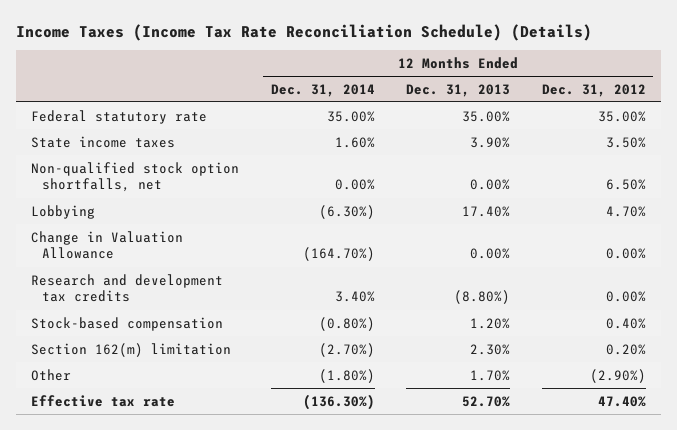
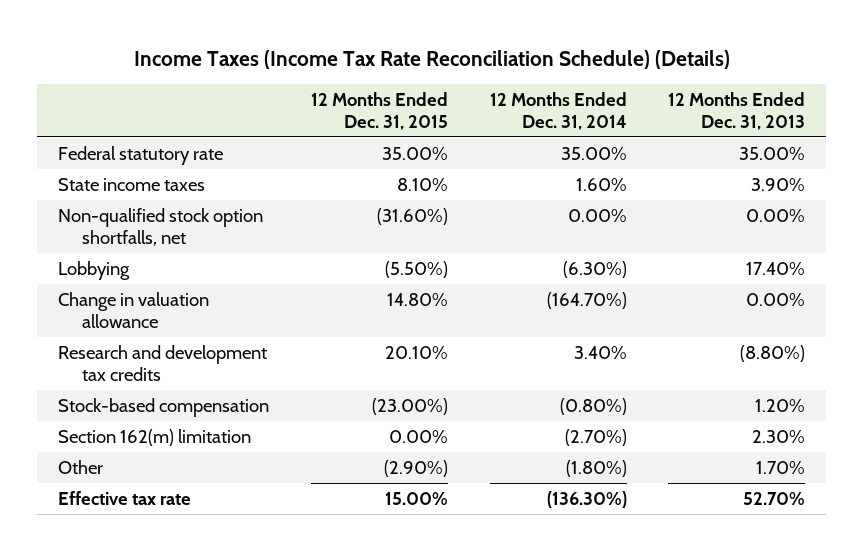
[541,83,646,97] Dec. 31, 2012 -> none
none -> [310,92,448,130] 12 Months Ended Dec. 31, 2015
[31,230,184,260] Change in Valuation Allowance -> [58,291,210,328] Change in valuation allowance

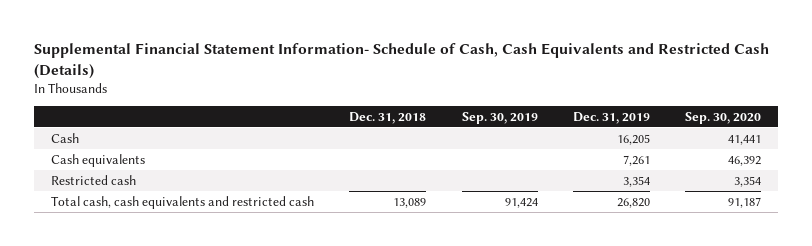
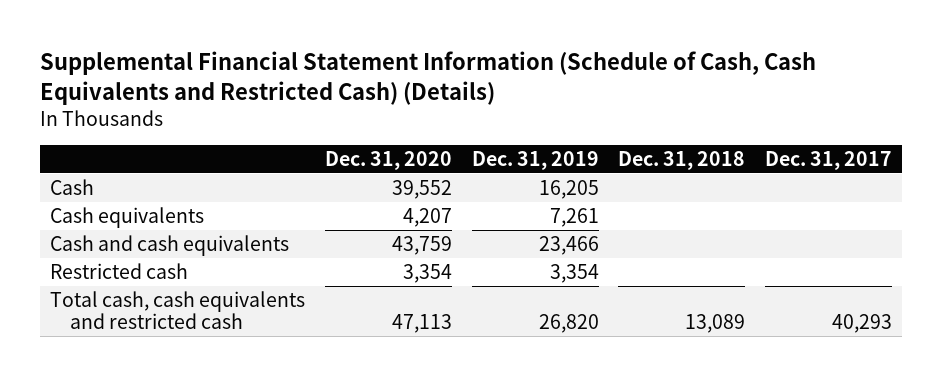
[33,43,769,79] Supplemental Financial Statement Information- Schedule of Cash, Cash Equivalents and Restricted Cash (Details) -> [39,50,816,105] Supplemental Financial Statement Information (Schedule of Cash, Cash Equivalents and Restricted Cash) (Details)
[461,111,538,124] Sep. 30, 2019 -> none
[684,111,761,124] Sep. 30, 2020 -> none
none -> [324,150,452,170] Dec. 31, 2020
none -> [765,150,893,170] Dec. 31, 2017
none -> [49,234,289,256] Cash and cash equivalents

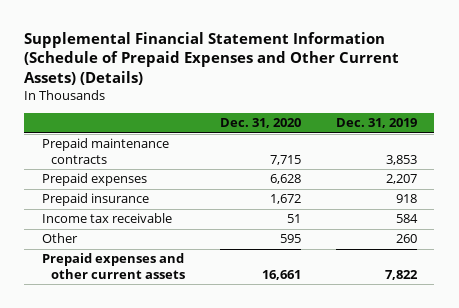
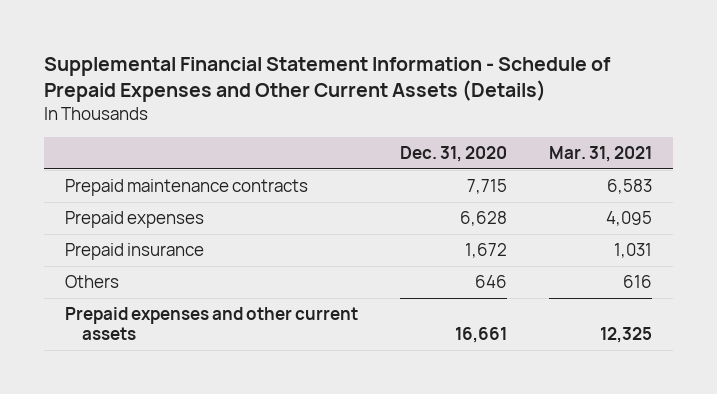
[24,31,400,86] Supplemental Financial Statement Information (Schedule of Prepaid Expenses and Other Current Assets) (Details) -> [44,56,612,102] Supplemental Financial Statement Information - Schedule of Prepaid Expenses and Other Current Assets (Details)
[335,118,417,129] Dec. 31, 2019 -> none
none -> [548,145,652,162] Mar. 31, 2021
[41,213,172,224] Income tax receivable -> none
[41,233,78,244] Other -> [65,275,120,289] Others
[280,234,302,244] 595 -> [475,275,508,289] 646

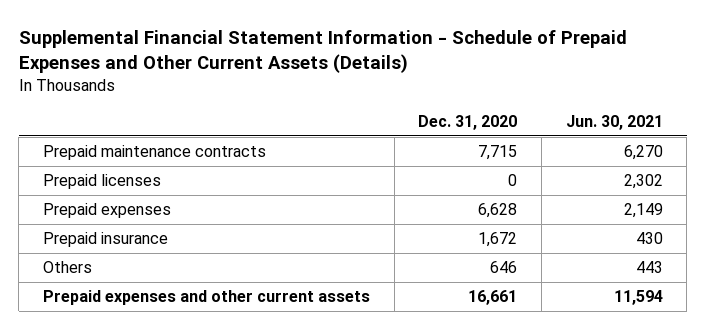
[548,145,652,162] Mar. 31, 2021 -> none
none -> [565,114,663,130] Jun. 30, 2021
none -> [42,174,161,190] Prepaid licenses

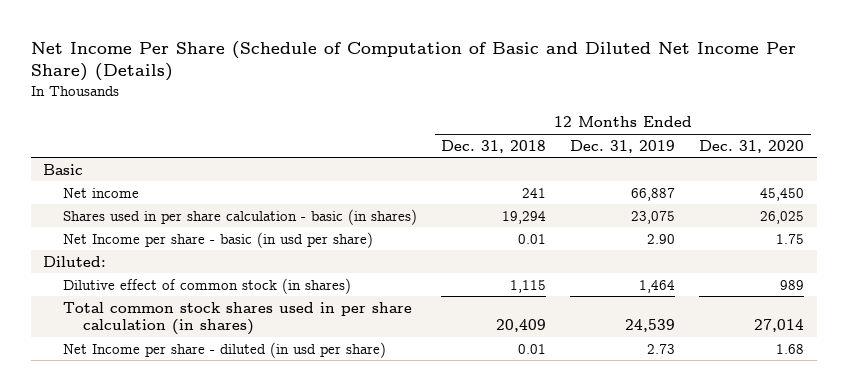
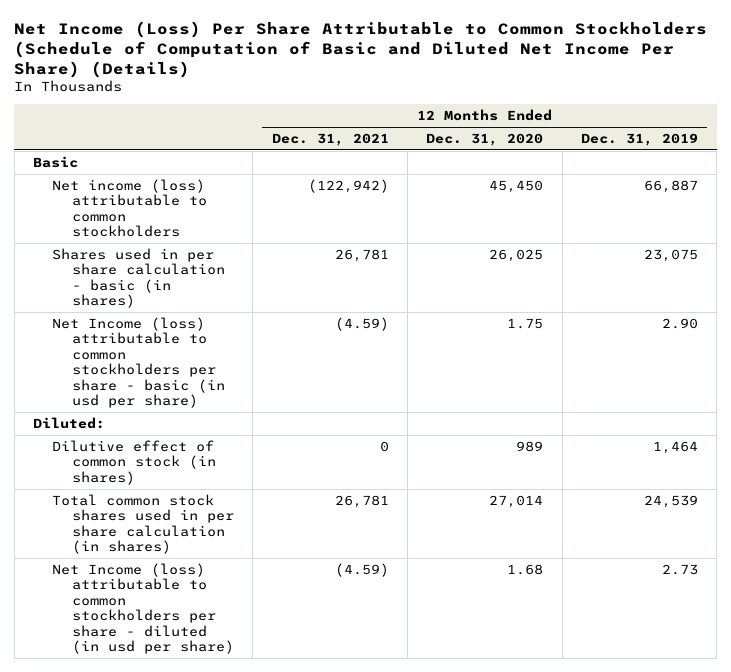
[31,40,797,82] Net Income Per Share (Schedule of Computation of Basic and Diluted Net Income Per Share) (Details) -> [14,21,708,78] Net Income (Loss) Per Share Attributable to Common Stockholders (Schedule of Computation of Basic and Diluted Net Income Per Share) (Details)
[441,139,547,153] Dec. 31, 2018 -> none
none -> [271,133,389,147] Dec. 31, 2021
[63,187,140,198] Net income -> [52,178,207,238] Net income (loss) attributable to common stockholders
[63,231,374,248] Net Income per share - basic (in usd per share) -> [52,316,225,409] Net Income (loss) attributable to common stockholders per share - basic (in usd per share)
[63,341,387,358] Net Income per share - diluted (in usd per share) -> [52,562,234,655] Net Income (loss) attributable to common stockholders per share - diluted (in usd per share)

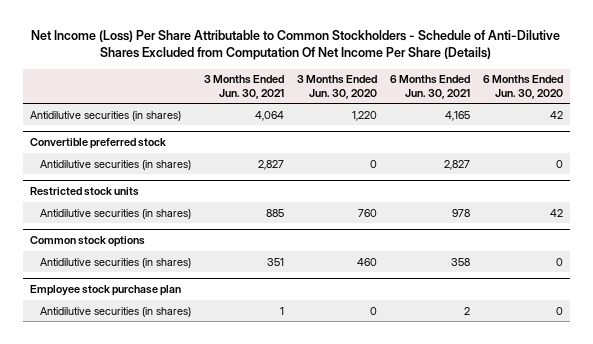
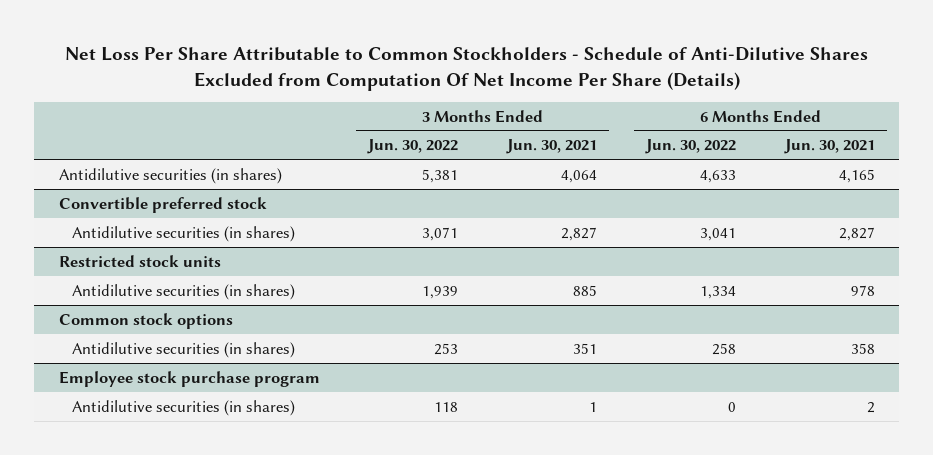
[31,30,561,61] Net Income (Loss) Per Share Attributable to Common Stockholders - Schedule of Anti-Dilutive Shares Excluded from Computation Of Net Income Per Share (Details) -> [64,46,868,91] Net Loss Per Share Attributable to Common Stockholders - Schedule of Anti-Dilutive Shares Excluded from Computation Of Net Income Per Share (Details)
[297,75,378,99] 3 Months Ended Jun. 30, 2020 -> none
[483,75,564,99] 6 Months Ended Jun. 30, 2020 -> none
none -> [367,139,459,155] Jun. 30, 2022
none -> [645,139,737,155] Jun. 30, 2022
[29,285,181,297] Employee stock purchase plan -> [58,370,320,387] Employee stock purchase program

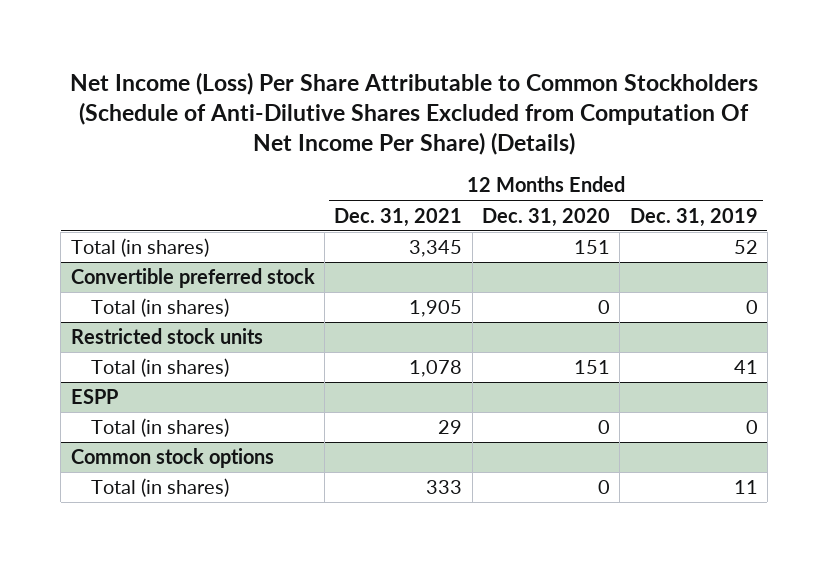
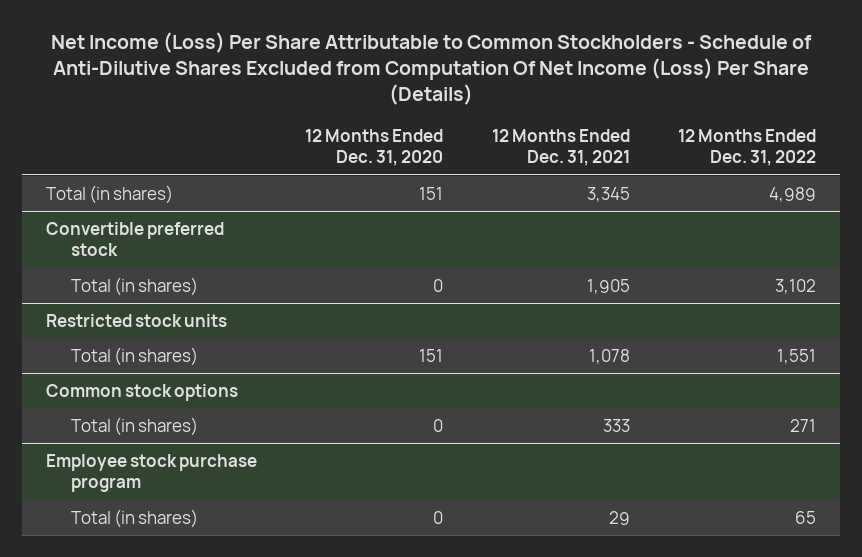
[70,71,759,156] Net Income (Loss) Per Share Attributable to Common Stockholders (Schedule of Anti-Dilutive Shares Excluded from Computation Of Net Income Per Share) (Details) -> [51,31,813,106] Net Income (Loss) Per Share Attributable to Common Stockholders - Schedule of Anti-Dilutive Shares Excluded from Computation Of Net Income (Loss) Per Share (Details)
[629,207,758,227] Dec. 31, 2019 -> none
none -> [677,128,816,167] 12 Months Ended Dec. 31, 2022
[70,389,118,405] ESPP -> none
[90,418,229,438] Total (in shares) -> none
none -> [46,453,258,493] Employee stock purchase program
none -> [70,508,198,528] Total (in shares)

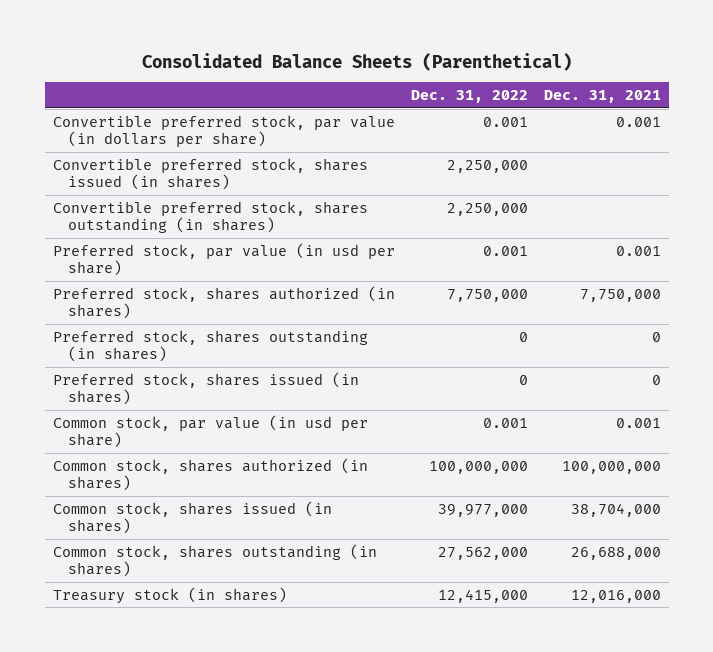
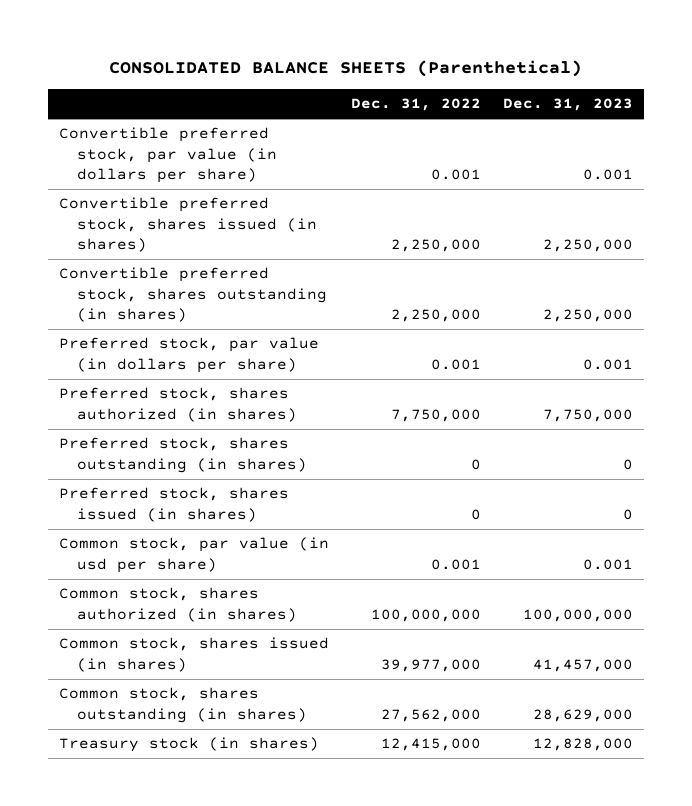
[141,52,572,71] Consolidated Balance Sheets (Parenthetical) -> [108,59,582,77] CONSOLIDATED BALANCE SHEETS (Parenthetical)
[543,90,661,104] Dec. 31, 2021 -> none
none -> [503,98,634,112] Dec. 31, 2023
[52,242,395,277] Preferred stock, par value (in usd per share) -> [58,337,319,373] Preferred stock, par value (in dollars per share)

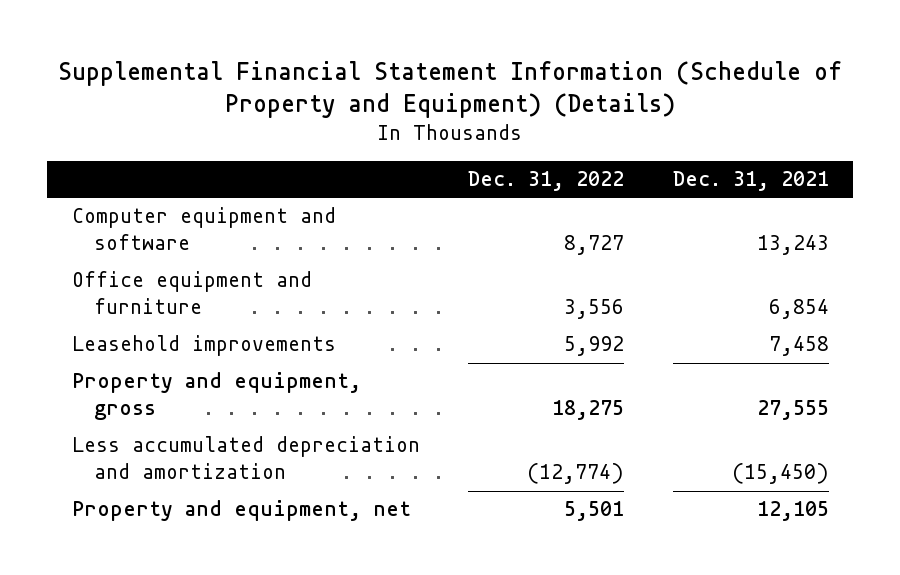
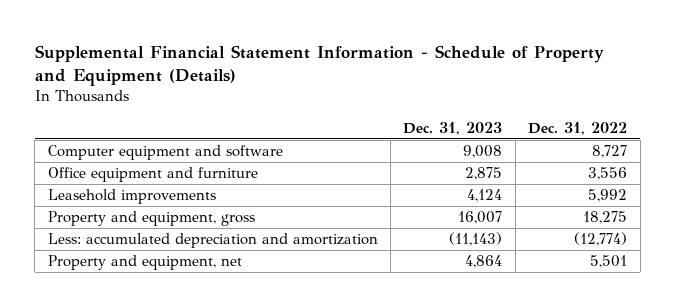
[58,60,843,118] Supplemental Financial Statement Information (Schedule of Property and Equipment) (Details) -> [34,44,604,87] Supplemental Financial Statement Information - Schedule of Property and Equipment (Details)
[672,171,829,192] Dec. 31, 2021 -> none
none -> [403,121,503,135] Dec. 31, 2023
[71,436,420,480] Less accumulated depreciation and amortization -> [47,233,378,249] Less: accumulated depreciation and amortization

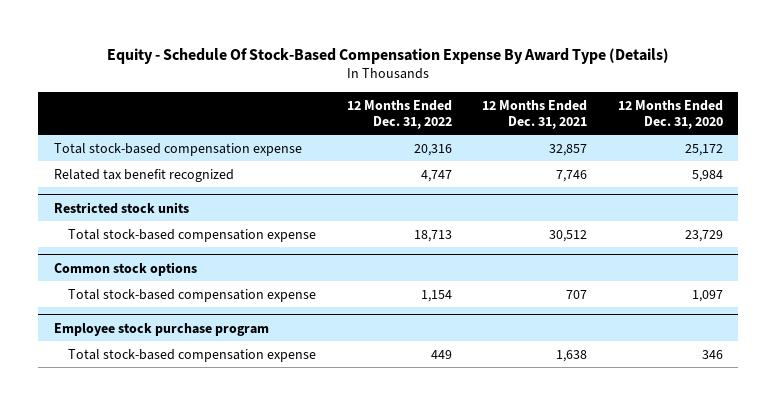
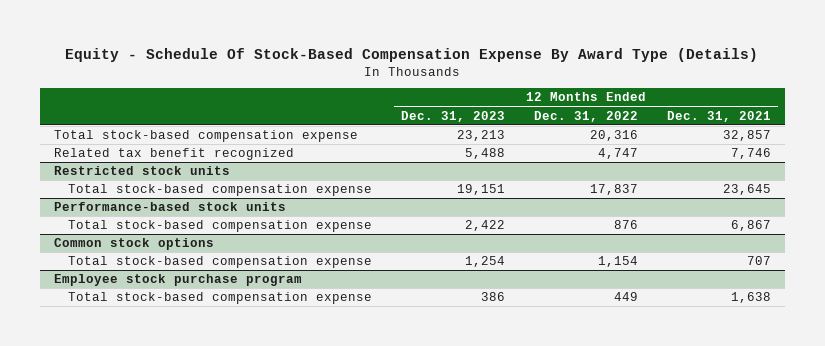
[618,99,724,129] 12 Months Ended Dec. 31, 2020 -> none
none -> [401,110,506,122] Dec. 31, 2023
[413,229,452,242] 18,713 -> [589,184,638,196] 17,837
[549,229,588,242] 30,512 -> [722,184,771,196] 23,645
none -> [54,202,287,212] Performance-based stock units
none -> [68,220,373,233] Total stock-based compensation expense

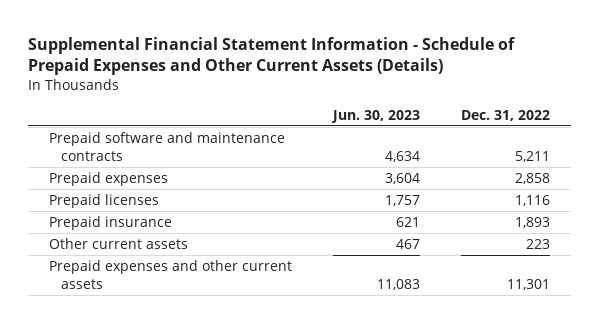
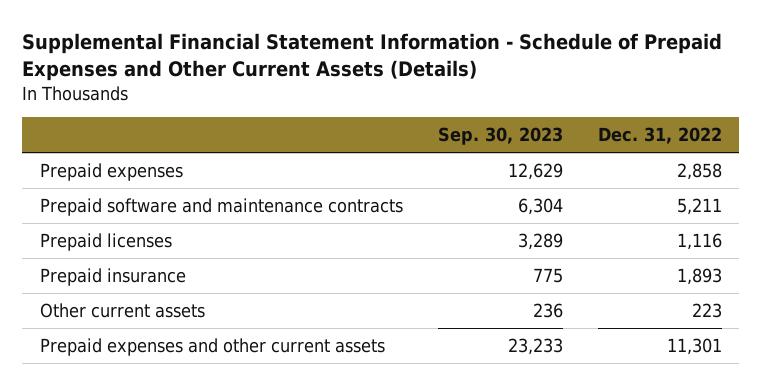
[330,109,420,123] Jun. 30, 2023 -> none
none -> [437,127,563,146] Sep. 30, 2023
[48,132,285,161] Prepaid software and maintenance contracts -> [39,198,403,217] Prepaid software and maintenance contracts

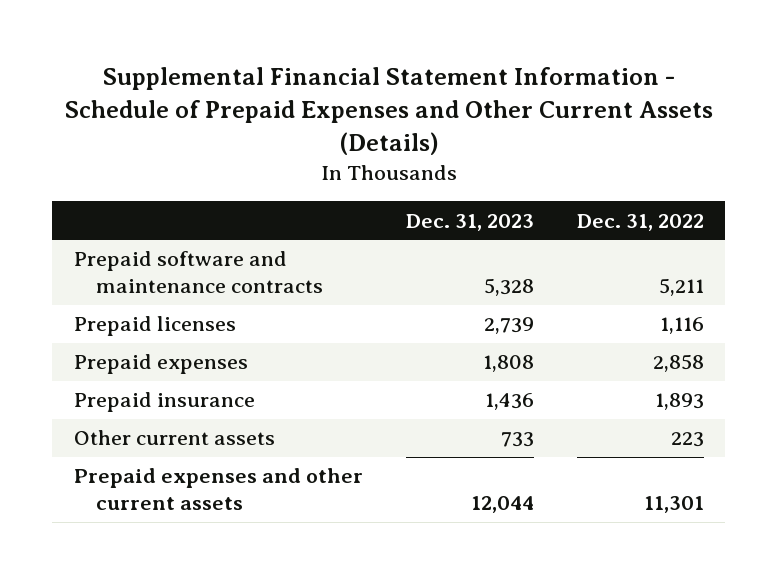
[437,127,563,146] Sep. 30, 2023 -> none
none -> [405,213,534,231] Dec. 31, 2023
[39,163,183,182] Prepaid expenses -> [73,354,248,375] Prepaid expenses

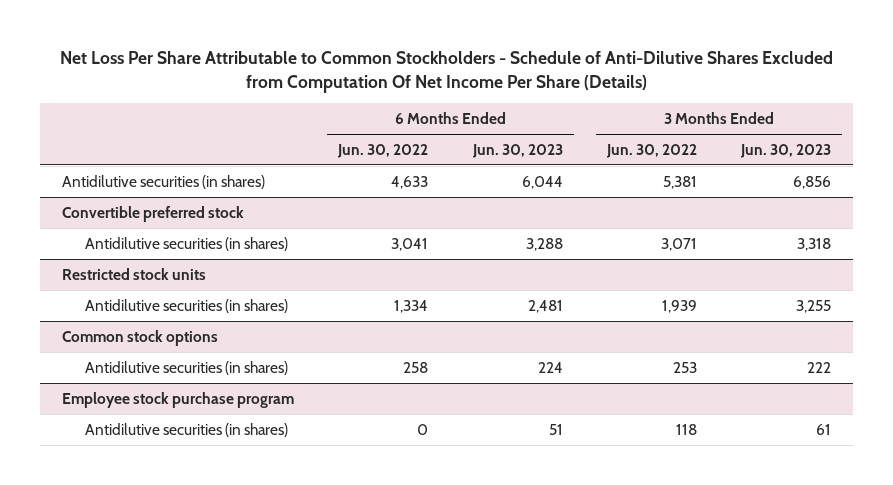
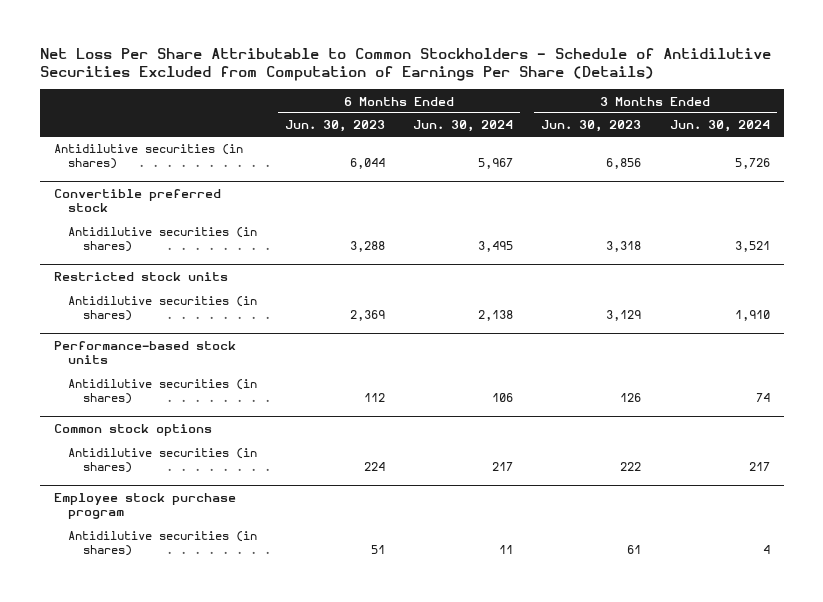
[59,50,833,93] Net Loss Per Share Attributable to Common Stockholders - Schedule of Anti-Dilutive Shares Excluded from Computation Of Net Income Per Share (Details) -> [39,47,771,82] Net Loss Per Share Attributable to Common Stockholders - Schedule of Antidilutive Securities Excluded from Computation of Earnings Per Share (Details)
[337,143,429,158] Jun. 30, 2022 -> none
[605,143,697,158] Jun. 30, 2022 -> none
none -> [413,120,514,133] Jun. 30, 2024
none -> [669,120,770,133] Jun. 30, 2024
[527,299,563,313] 2,481 -> [350,310,386,322] 2,369
[796,299,832,313] 3,255 -> [606,310,642,322] 3,129
none -> [53,341,236,365] Performance-based stock units
none -> [68,379,258,405] Antidilutive securities (in shares)

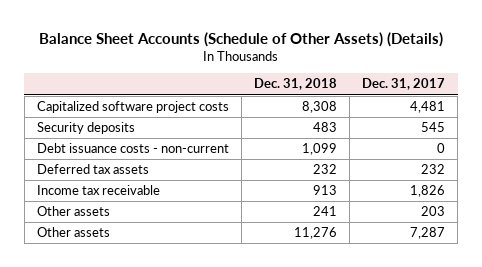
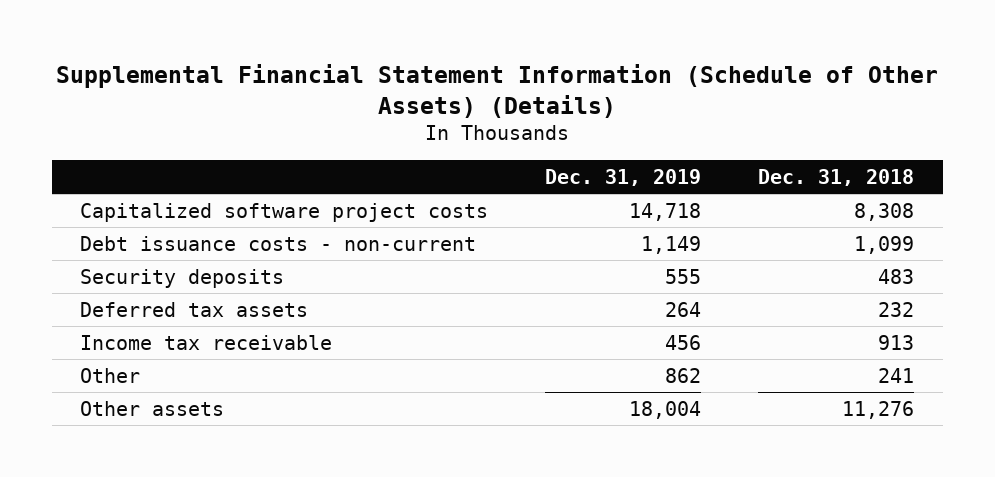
[38,31,443,47] Balance Sheet Accounts (Schedule of Other Assets) (Details) -> [56,63,939,118] Supplemental Financial Statement Information (Schedule of Other Assets) (Details)
[361,78,445,91] Dec. 31, 2017 -> none
none -> [545,169,702,187] Dec. 31, 2019
[36,122,135,135] Security deposits -> [80,268,285,288] Security deposits
[36,206,110,217] Other assets -> [80,367,141,383] Other

